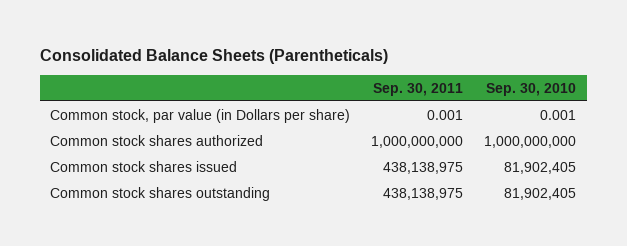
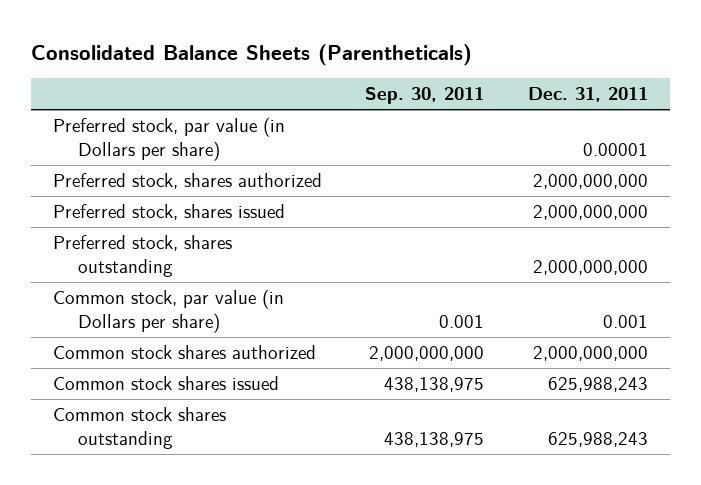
[486,82,577,96] Sep. 30, 2010 -> none
none -> [528,87,649,103] Dec. 31, 2011
none -> [52,117,285,161] Preferred stock, par value (in Dollars per share)
none -> [52,173,322,190] Preferred stock, shares authorized
none -> [52,204,285,221] Preferred stock, shares issued
none -> [52,235,232,277] Preferred stock, shares outstanding
[371,135,464,148] 1,000,000,000 -> [369,346,485,362] 2,000,000,000

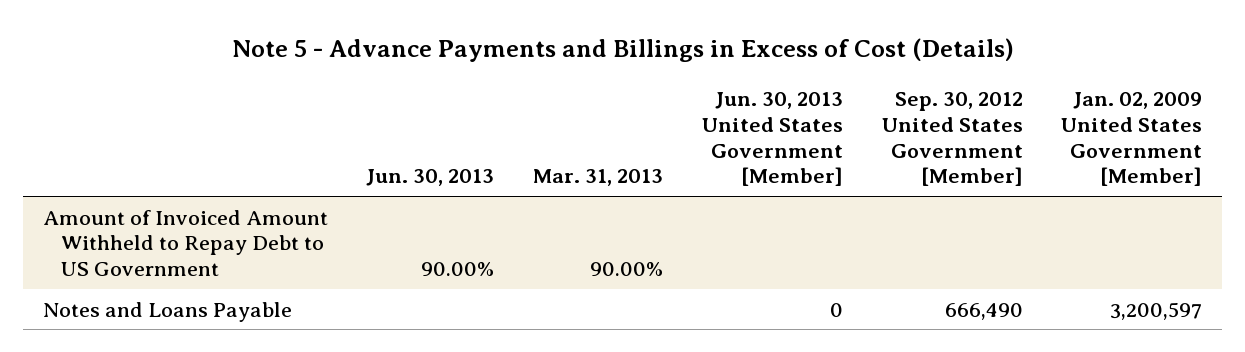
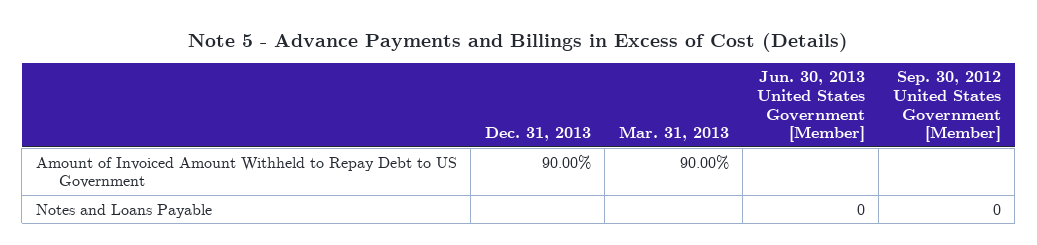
[366,169,495,187] Jun. 30, 2013 -> none
[1061,92,1203,187] Jan. 02, 2009 United States Government [Member] -> none
none -> [484,127,591,142] Dec. 31, 2013
[944,302,1023,320] 666,490 -> [992,203,1001,215] 0

